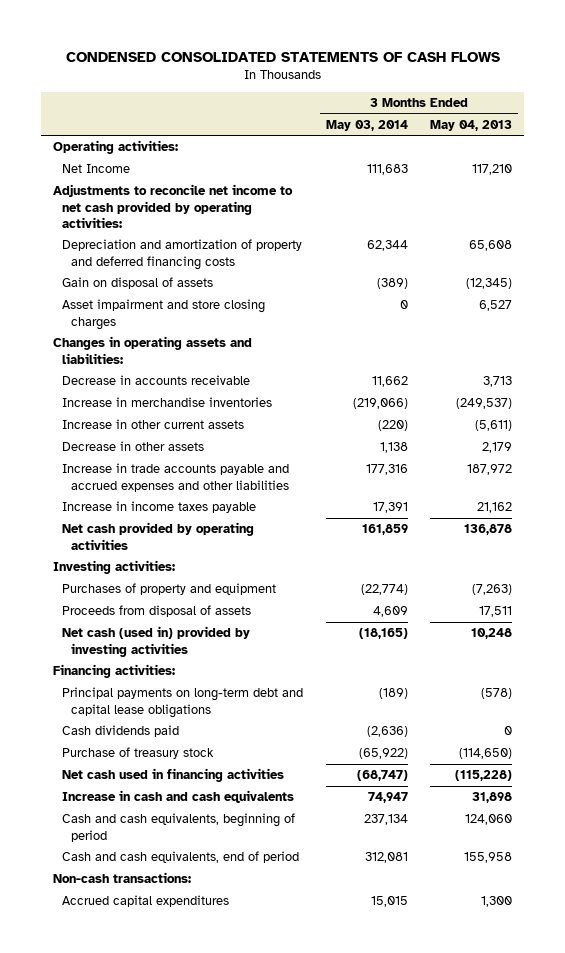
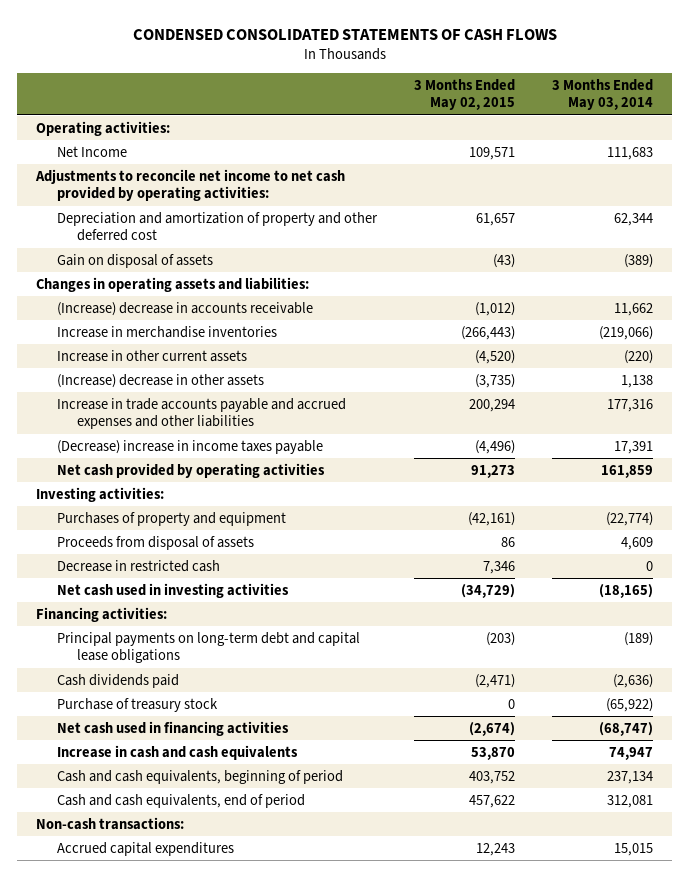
[430,119,513,131] May 04, 2013 -> none
none -> [414,79,516,111] 3 Months Ended May 02, 2015
[61,239,302,270] Depreciation and amortization of property and deferred financing costs -> [56,211,378,242] Depreciation and amortization of property and other deferred cost
[61,299,265,330] Asset impairment and store closing charges -> none
[61,375,250,386] Decrease in accounts receivable -> [56,301,313,316] (Increase) decrease in accounts receivable
[61,441,204,452] Decrease in other assets -> [56,373,264,388] (Increase) decrease in other assets
[61,501,256,514] Increase in income taxes payable -> [56,439,323,454] (Decrease) increase in income taxes payable
none -> [56,559,220,572] Decrease in restricted cash
[61,626,250,657] Net cash (used in) provided by investing activities -> [56,582,289,598] Net cash used in investing activities

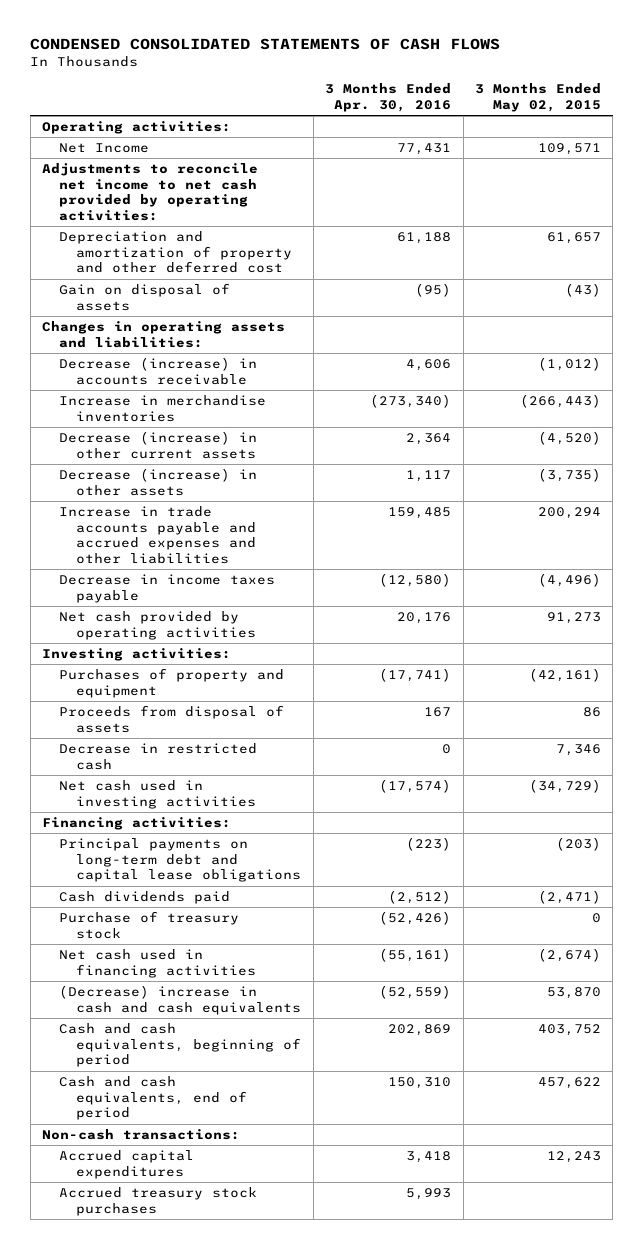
[552,79,654,111] 3 Months Ended May 03, 2014 -> none
none -> [325,83,452,113] 3 Months Ended Apr. 30, 2016
[56,301,313,316] (Increase) decrease in accounts receivable -> [59,356,258,385] Decrease (increase) in accounts receivable
[56,349,247,362] Increase in other current assets -> [59,430,258,459] Decrease (increase) in other current assets
[56,373,264,388] (Increase) decrease in other assets -> [59,467,258,496] Decrease (increase) in other assets
[56,439,323,454] (Decrease) increase in income taxes payable -> [59,573,276,603] Decrease in income taxes payable
[56,744,298,760] Increase in cash and cash equivalents -> [59,984,302,1015] (Decrease) increase in cash and cash equivalents
none -> [59,1186,258,1216] Accrued treasury stock purchases

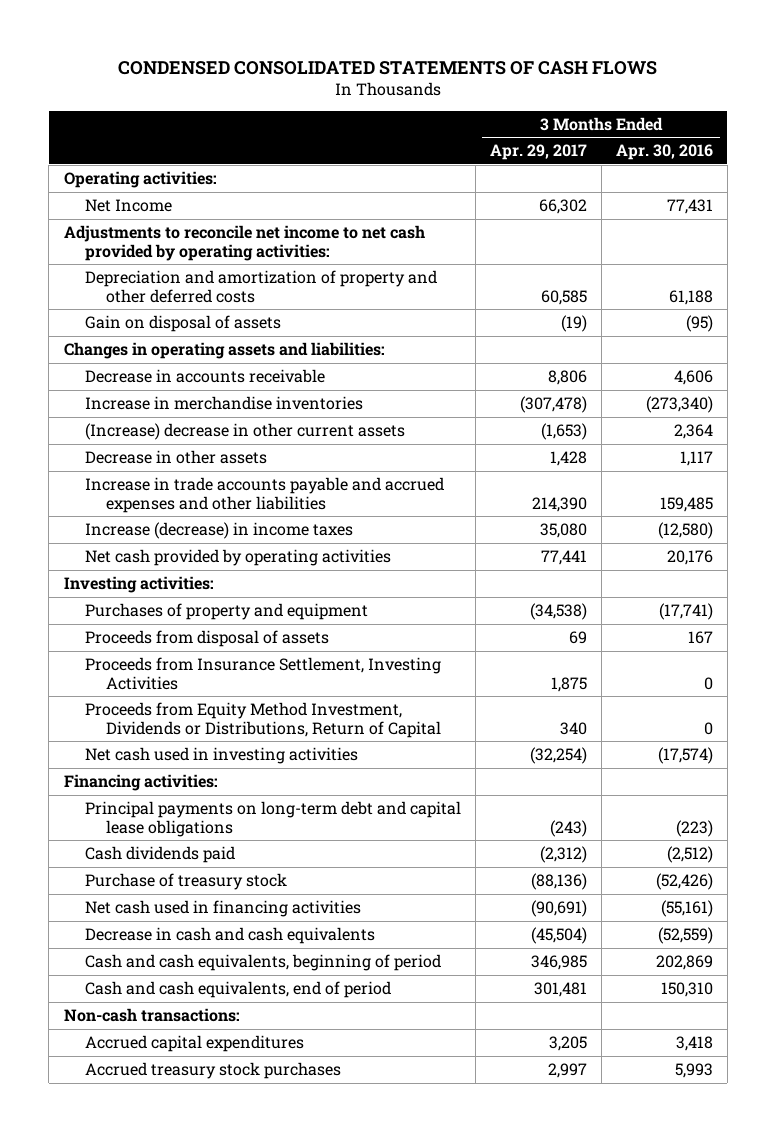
[475,83,602,113] 3 Months Ended May 02, 2015 -> none
none -> [489,144,587,161] Apr. 29, 2017
[59,230,293,274] Depreciation and amortization of property and other deferred cost -> [84,269,437,303] Depreciation and amortization of property and other deferred costs
[59,356,258,385] Decrease (increase) in accounts receivable -> [84,368,325,383] Decrease in accounts receivable
[59,430,258,459] Decrease (increase) in other current assets -> [84,422,405,440] (Increase) decrease in other current assets
[59,467,258,496] Decrease (increase) in other assets -> [84,449,267,464] Decrease in other assets
[59,573,276,603] Decrease in income taxes payable -> [84,521,353,539] Increase (decrease) in income taxes
[59,742,258,770] Decrease in restricted cash -> none
none -> [84,656,441,690] Proceeds from Insurance Settlement, Investing Activities
none -> [84,701,441,738] Proceeds from Equity Method Investment, Dividends or Distributions, Return of Capital
[59,984,302,1015] (Decrease) increase in cash and cash equivalents -> [84,926,375,944] Decrease in cash and cash equivalents

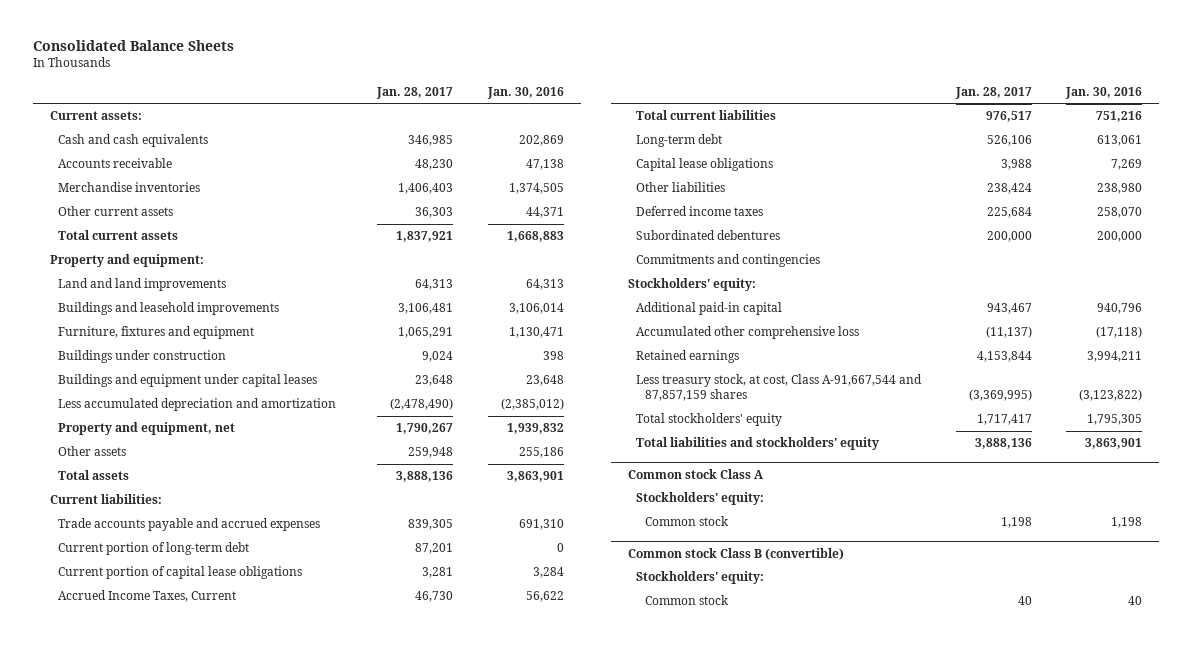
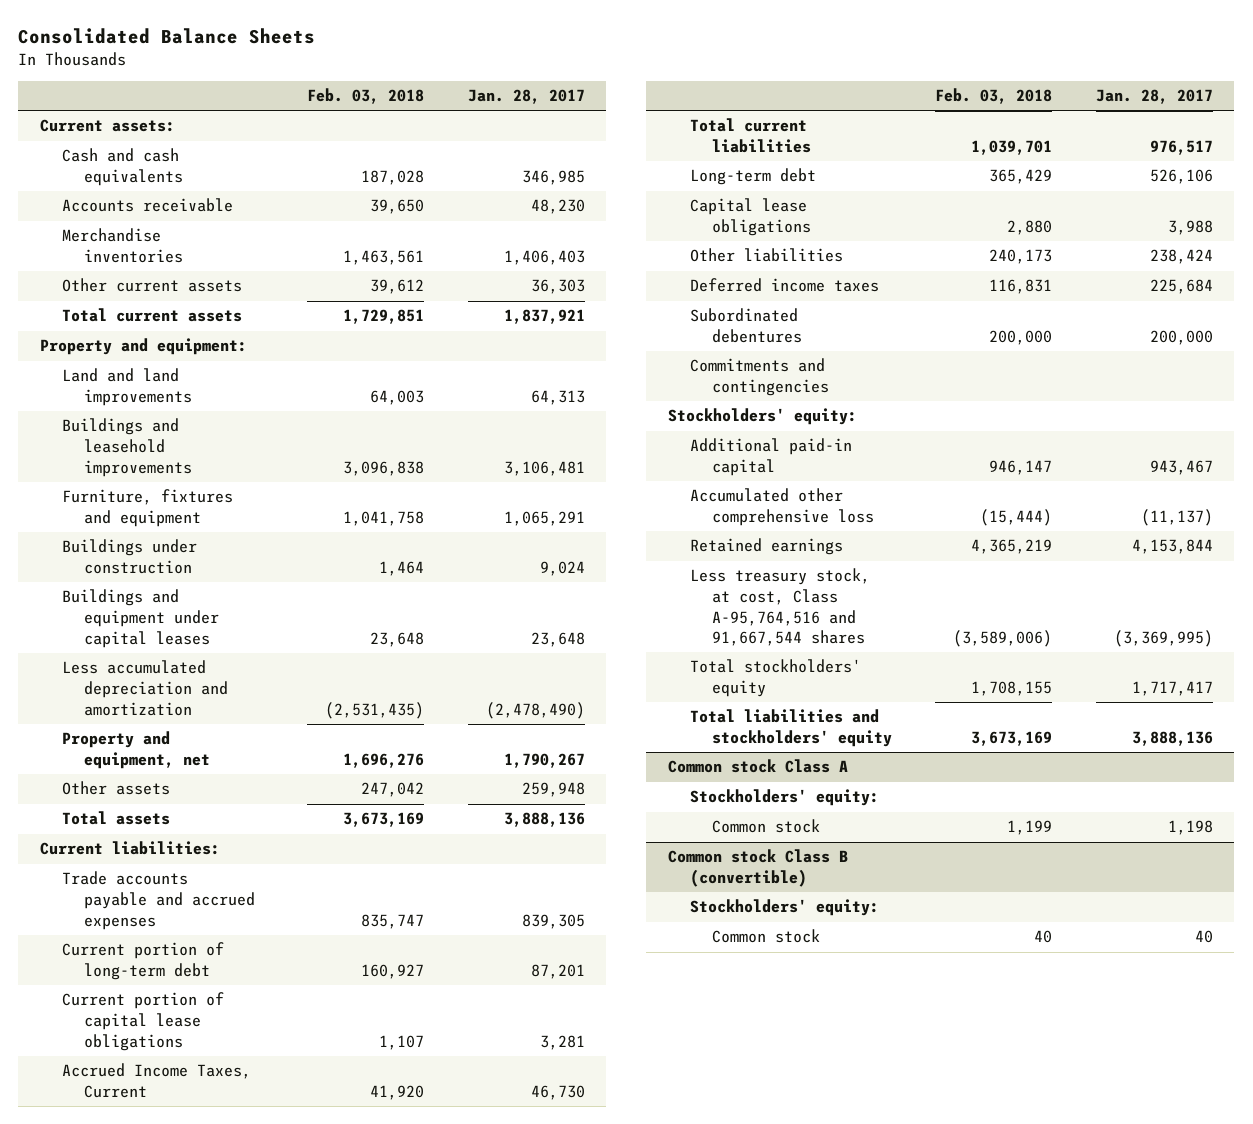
[486,86,564,99] Jan. 30, 2016 -> none
none -> [307,88,425,105] Feb. 03, 2018
[636,374,923,401] Less treasury stock, at cost, Class A-91,667,544 and 87,857,159 shares -> [689,568,870,647] Less treasury stock, at cost, Class A-95,764,516 and 91,667,544 shares

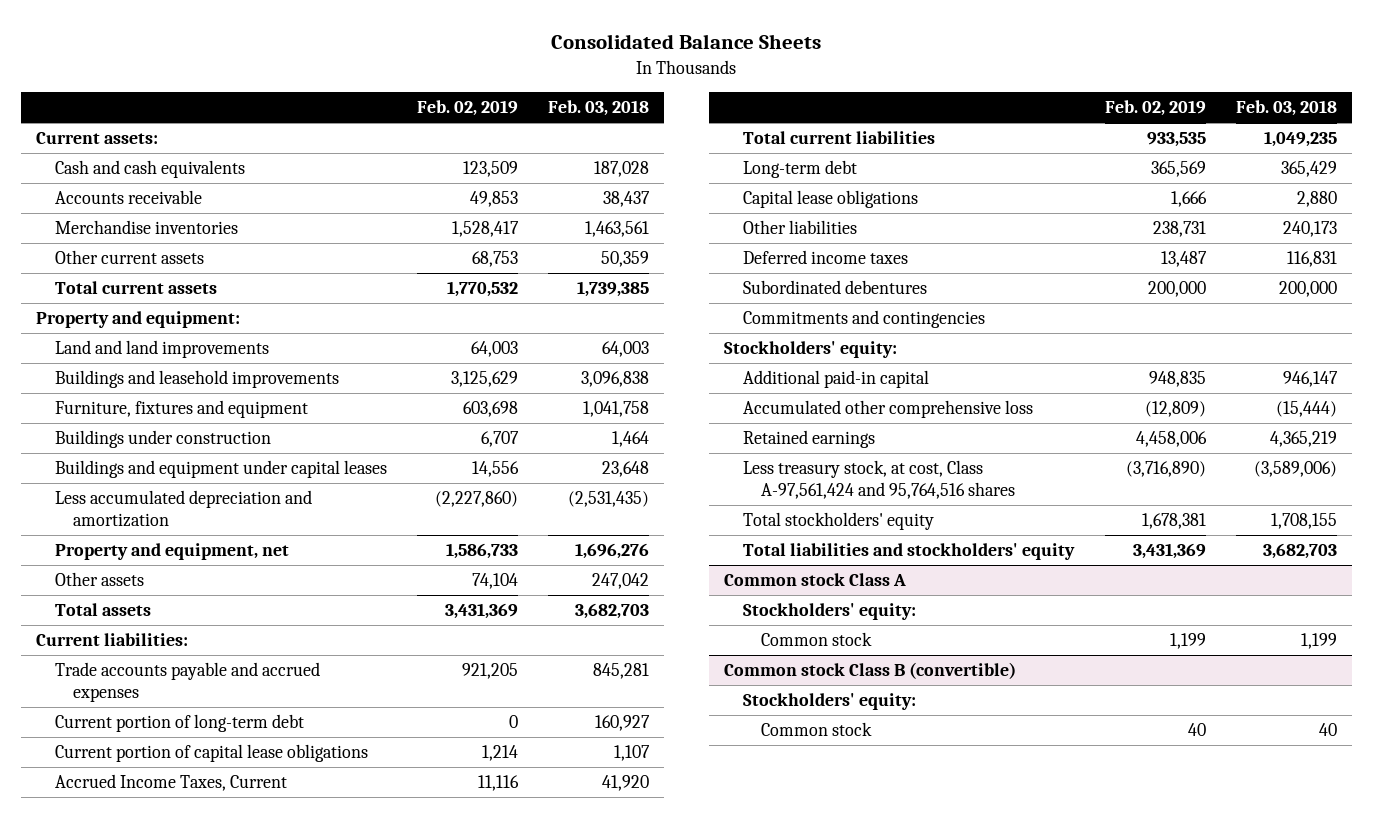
[467,89,585,105] Jan. 28, 2017 -> none
none -> [416,100,518,117] Feb. 02, 2019
[370,199,425,215] 39,650 -> [602,191,650,208] 38,437
[370,279,425,295] 39,612 -> [600,251,649,268] 50,359
[343,309,425,325] 1,729,851 -> [576,281,649,298] 1,739,385
[343,812,425,828] 3,673,169 -> [574,603,649,620] 3,682,703
[361,913,425,929] 835,747 -> [592,663,649,680] 845,281
[971,140,1053,156] 1,039,701 -> [1263,131,1337,148] 1,049,235
[689,568,870,647] Less treasury stock, at cost, Class A-95,764,516 and 91,667,544 shares -> [742,460,1016,500] Less treasury stock, at cost, Class A-97,561,424 and 95,764,516 shares
[971,731,1053,747] 3,673,169 -> [1262,543,1337,560] 3,682,703

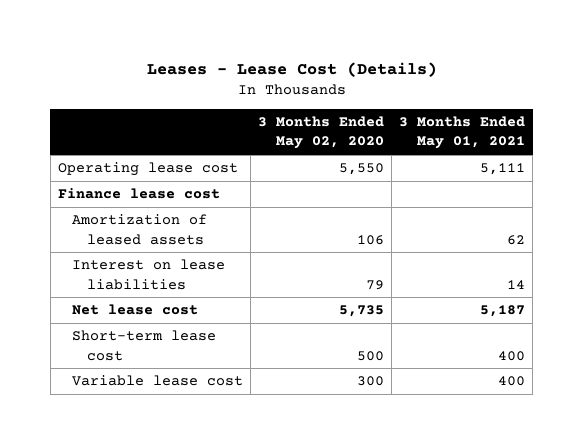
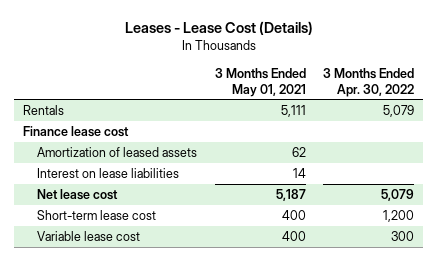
[258,116,385,150] 3 Months Ended May 02, 2020 -> none
none -> [323,68,415,97] 3 Months Ended Apr. 30, 2022
[57,162,238,177] Operating lease cost -> [22,104,64,115] Rentals

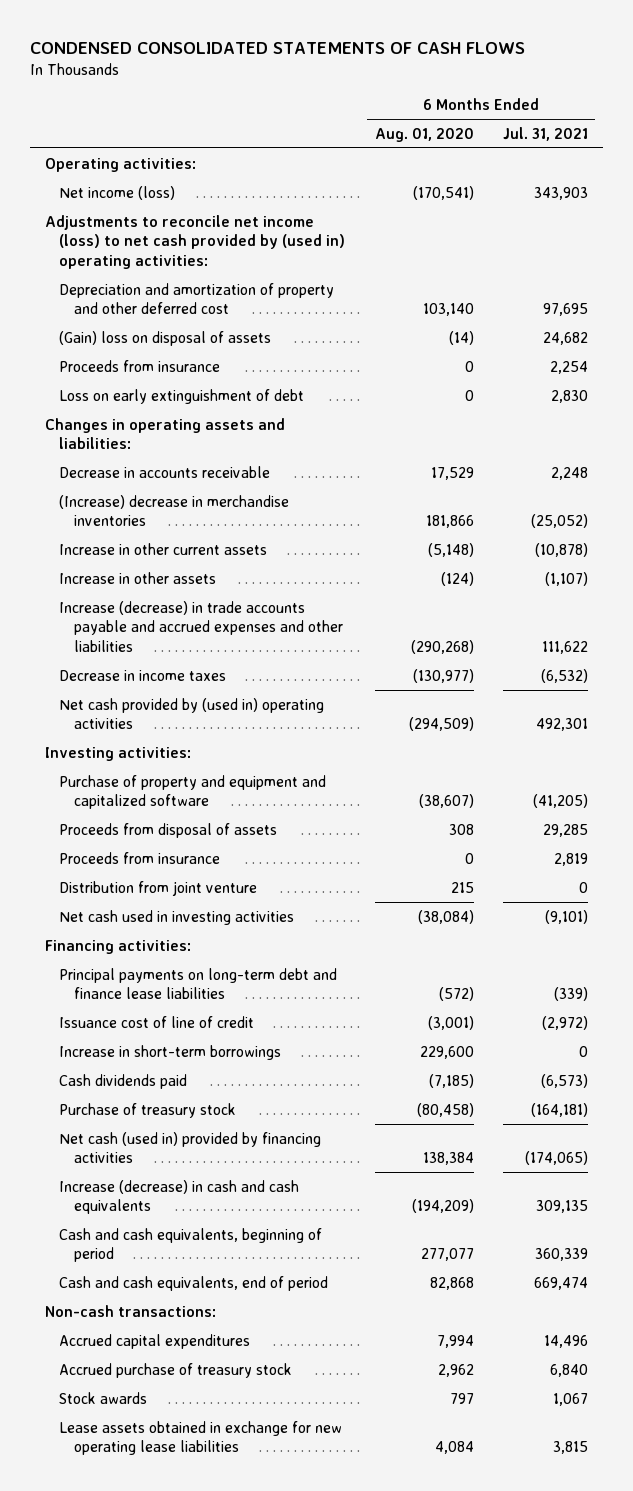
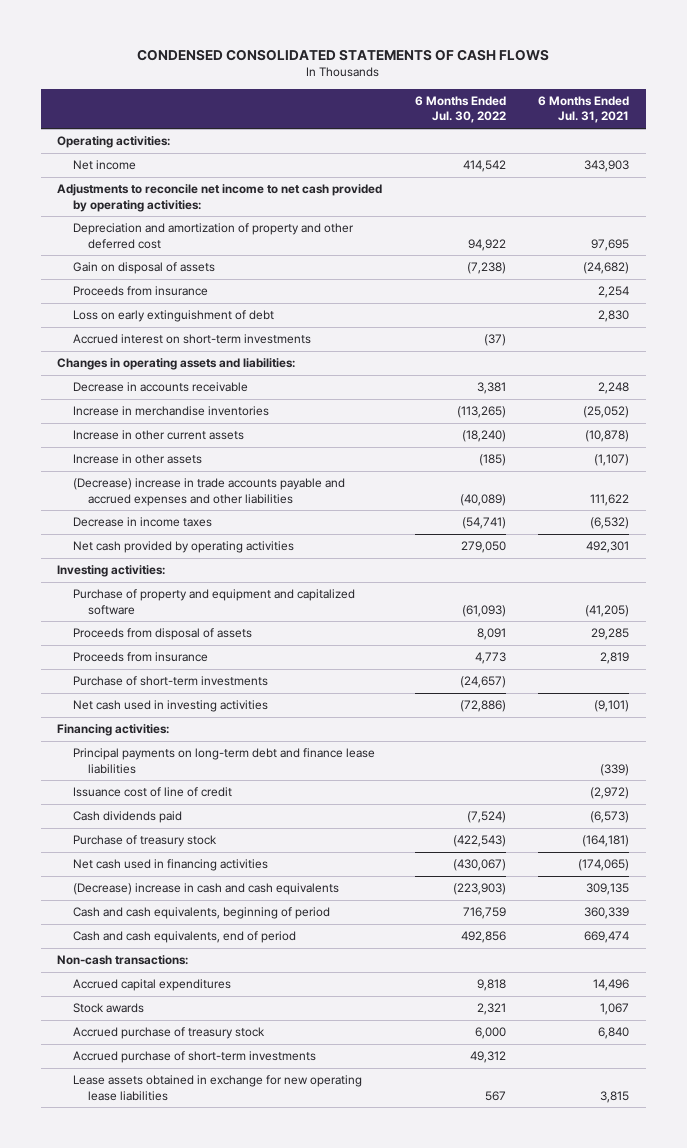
[374,127,474,142] Aug. 01, 2020 -> none
none -> [414,96,506,124] 6 Months Ended Jul. 30, 2022
[59,185,176,200] Net income (loss) -> [72,160,136,171] Net income
[44,214,346,269] Adjustments to reconcile net income (loss) to net cash provided by (used in) operating activities: -> [57,184,383,212] Adjustments to reconcile net income to net cash provided by operating activities:
[59,330,272,346] (Gain) loss on disposal of assets -> [72,262,215,275] Gain on disposal of assets
[542,331,588,345] 24,682 -> [583,262,630,275] (24,682)
none -> [72,334,311,345] Accrued interest on short-term investments
[59,494,290,527] (Increase) decrease in merchandise inventories -> [72,406,269,417] Increase in merchandise inventories
[59,600,343,652] Increase (decrease) in trade accounts payable and accrued expenses and other liabilities -> [72,478,345,506] (Decrease) increase in trade accounts payable and accrued expenses and other liabilities
[59,697,325,730] Net cash provided by (used in) operating activities -> [72,541,294,554] Net cash provided by operating activities
[59,880,258,896] Distribution from joint venture -> none
none -> [72,676,268,687] Purchase of short-term investments
[59,1044,282,1060] Increase in short-term borrowings -> none
[59,1131,322,1164] Net cash (used in) provided by financing activities -> [72,859,268,872] Net cash used in financing activities
[59,1179,300,1215] Increase (decrease) in cash and cash equivalents -> [72,883,339,896] (Decrease) increase in cash and cash equivalents
[59,1362,293,1378] Accrued purchase of treasury stock -> [72,1027,265,1040] Accrued purchase of treasury stock
none -> [72,1051,316,1064] Accrued purchase of short-term investments

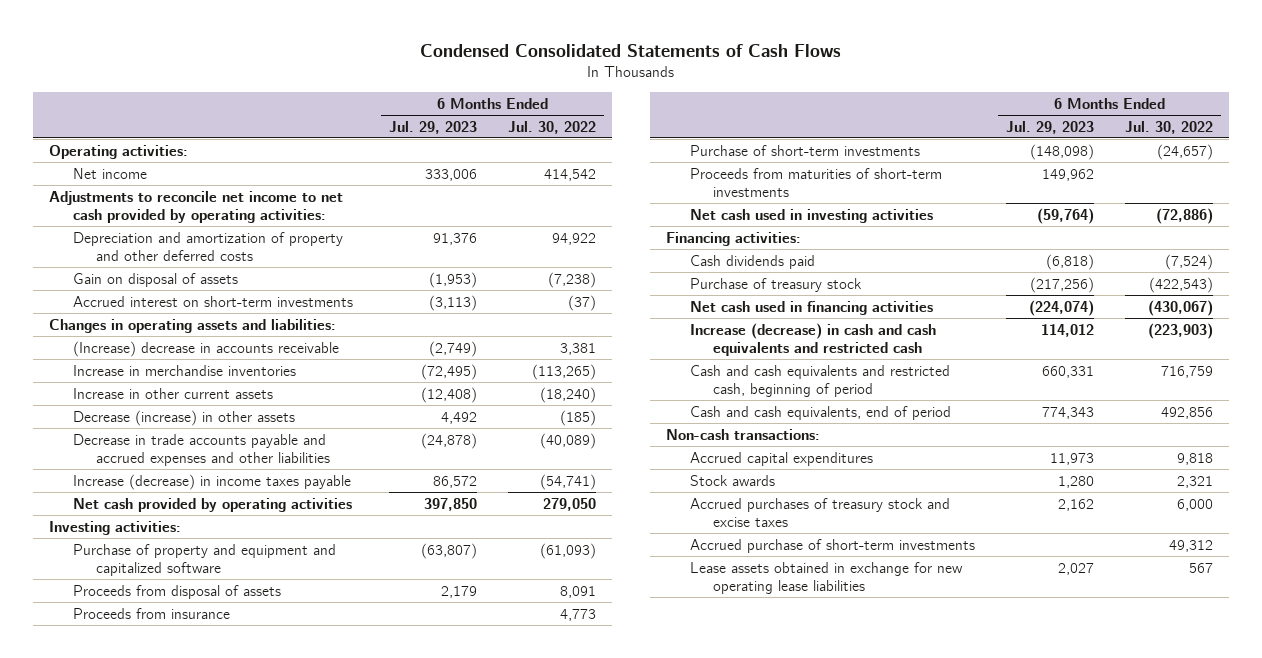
[137,48,550,61] CONDENSED CONSOLIDATED STATEMENTS OF CASH FLOWS -> [420,43,842,57] Condensed Consolidated Statements of Cash Flows
[538,96,630,124] 6 Months Ended Jul. 31, 2021 -> none
none -> [388,120,477,134] Jul. 29, 2023
[72,223,354,249] Depreciation and amortization of property and other deferred cost -> [72,231,343,262] Depreciation and amortization of property and other deferred costs
[72,286,208,297] Proceeds from insurance -> none
[72,310,274,323] Loss on early extinguishment of debt -> none
[72,382,248,393] Decrease in accounts receivable -> [72,340,339,357] (Increase) decrease in accounts receivable
[72,454,202,465] Increase in other assets -> [72,409,295,426] Decrease (increase) in other assets
[72,478,345,506] (Decrease) increase in trade accounts payable and accrued expenses and other liabilities -> [72,433,331,467] Decrease in trade accounts payable and accrued expenses and other liabilities
[72,517,212,528] Decrease in income taxes -> [72,473,351,490] Increase (decrease) in income taxes payable
none -> [689,167,942,198] Proceeds from maturities of short-term investments
[72,748,375,774] Principal payments on long-term debt and finance lease liabilities -> none
[72,787,232,798] Issuance cost of line of credit -> none
[72,883,339,896] (Decrease) increase in cash and cash equivalents -> [689,322,936,357] Increase (decrease) in cash and cash equivalents and restricted cash
[72,907,330,920] Cash and cash equivalents, beginning of period -> [689,364,950,398] Cash and cash equivalents and restricted cash, beginning of period
[72,1027,265,1040] Accrued purchase of treasury stock -> [689,497,950,528] Accrued purchases of treasury stock and excise taxes

